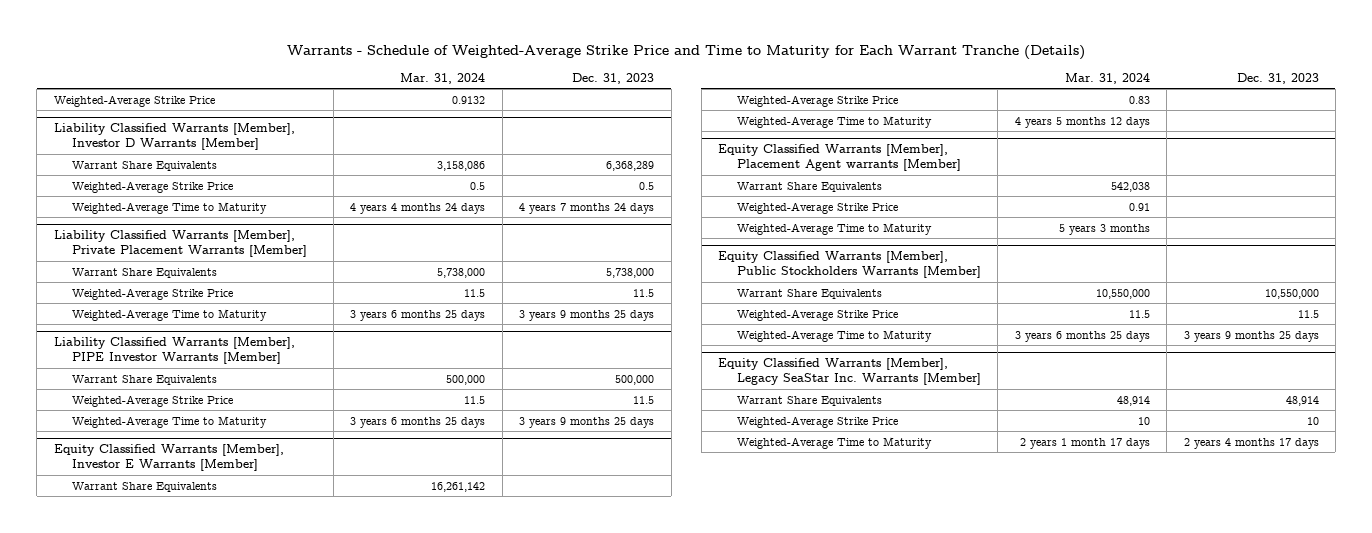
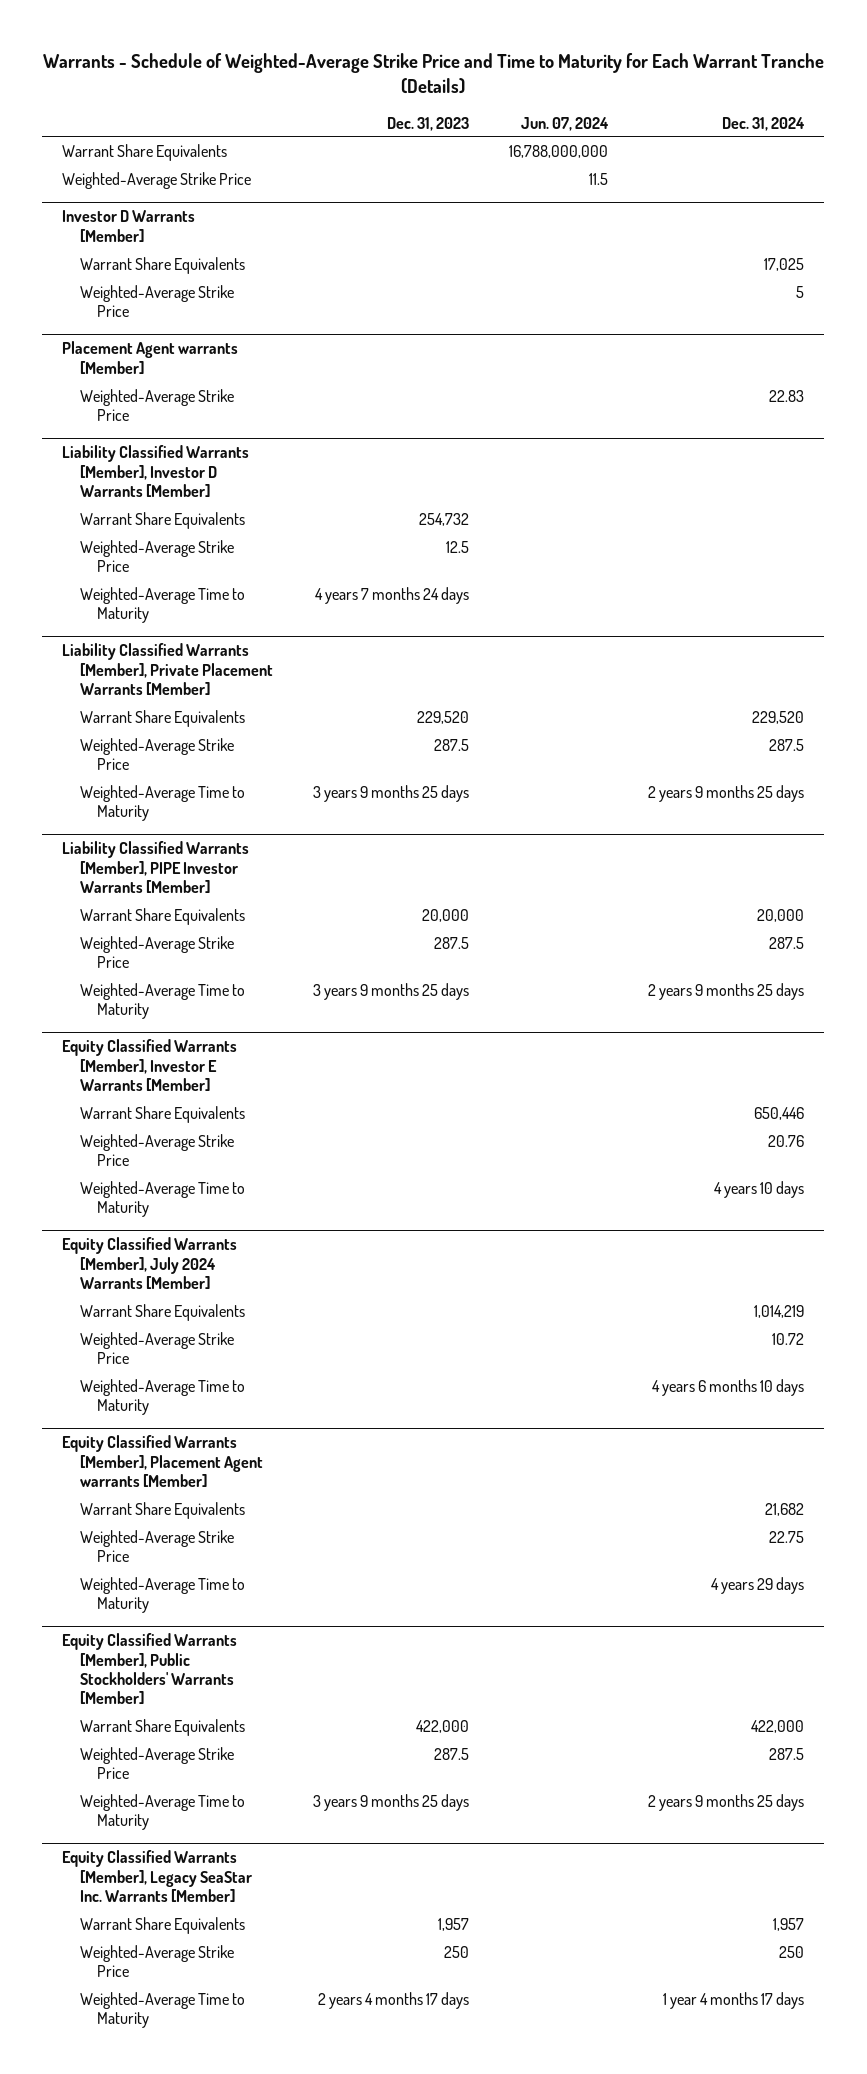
[400,73,486,85] Mar. 31, 2024 -> none
none -> [520,116,609,131] Jun. 07, 2024
none -> [722,116,806,131] Dec. 31, 2024
none -> [62,143,228,161] Warrant Share Equivalents
none -> [62,210,196,242] Investor D Warrants [Member]
none -> [79,256,245,274] Warrant Share Equivalents
none -> [79,284,234,318] Weighted-Average Strike Price
none -> [62,341,239,374] Placement Agent warrants [Member]
none -> [79,388,234,422] Weighted-Average Strike Price
[606,160,655,171] 6,368,289 -> [418,512,469,526] 254,732
[639,181,655,190] 0.5 -> [445,540,469,553] 12.5
[606,267,655,278] 5,738,000 -> [416,710,469,724] 229,520
[633,288,655,297] 11.5 -> [433,738,469,751] 287.5
[615,374,655,385] 500,000 -> [421,908,469,922] 20,000
[633,395,655,404] 11.5 -> [433,936,469,949] 287.5
none -> [62,1237,238,1290] Equity Classified Warrants [Member], July 2024 Warrants [Member]
none -> [79,1303,245,1321] Warrant Share Equivalents
none -> [79,1331,234,1365] Weighted-Average Strike Price
none -> [79,1378,245,1416] Weighted-Average Time to Maturity
[718,251,981,279] Equity Classified Warrants [Member], Public Stockholders Warrants [Member] -> [62,1633,238,1705] Equity Classified Warrants [Member], Public Stockholders' Warrants [Member]
[1264,288,1319,299] 10,550,000 -> [415,1719,469,1733] 422,000
[1297,309,1319,318] 11.5 -> [433,1747,469,1760] 287.5
[1285,395,1319,406] 48,914 -> [437,1917,469,1931] 1,957
[1306,416,1319,425] 10 -> [443,1945,469,1958] 250

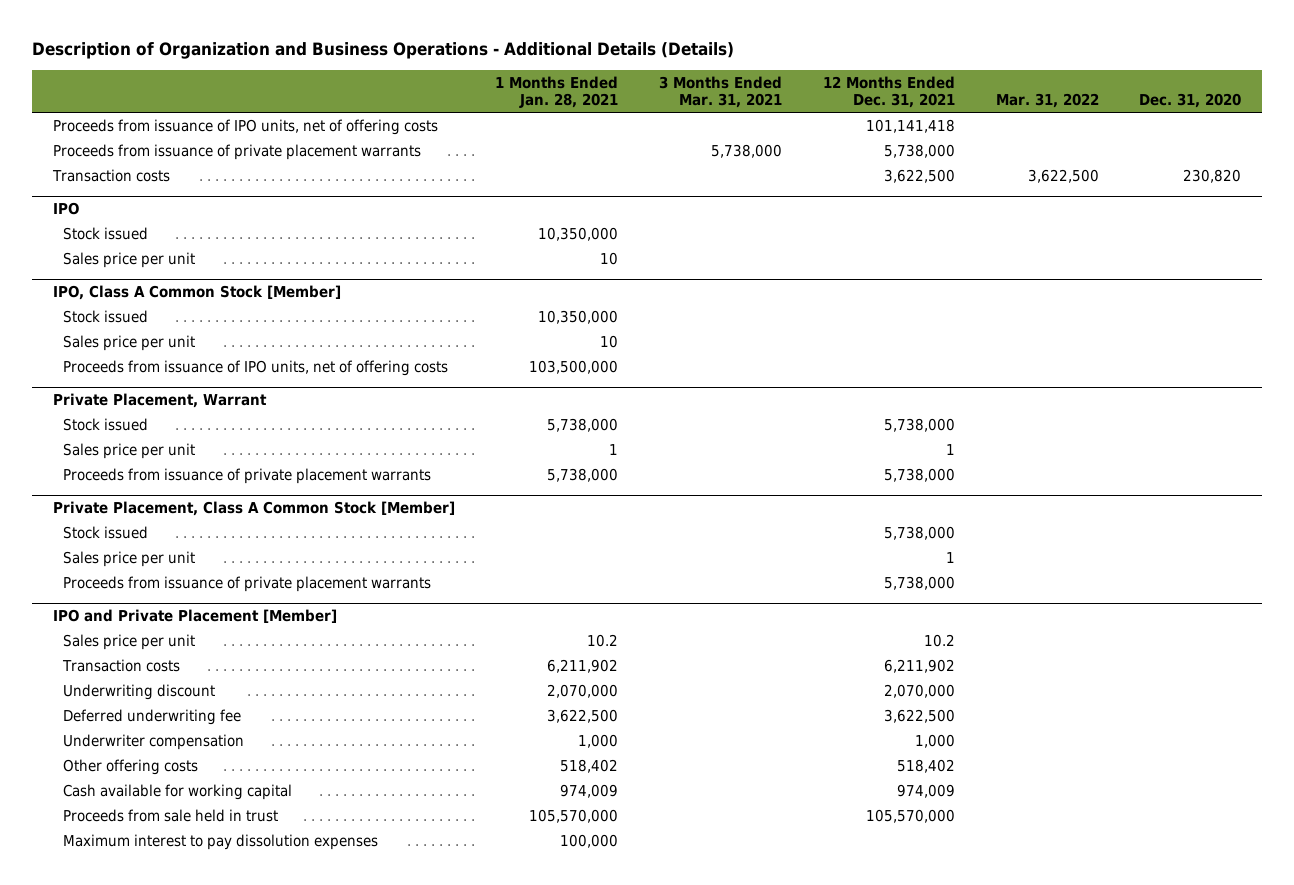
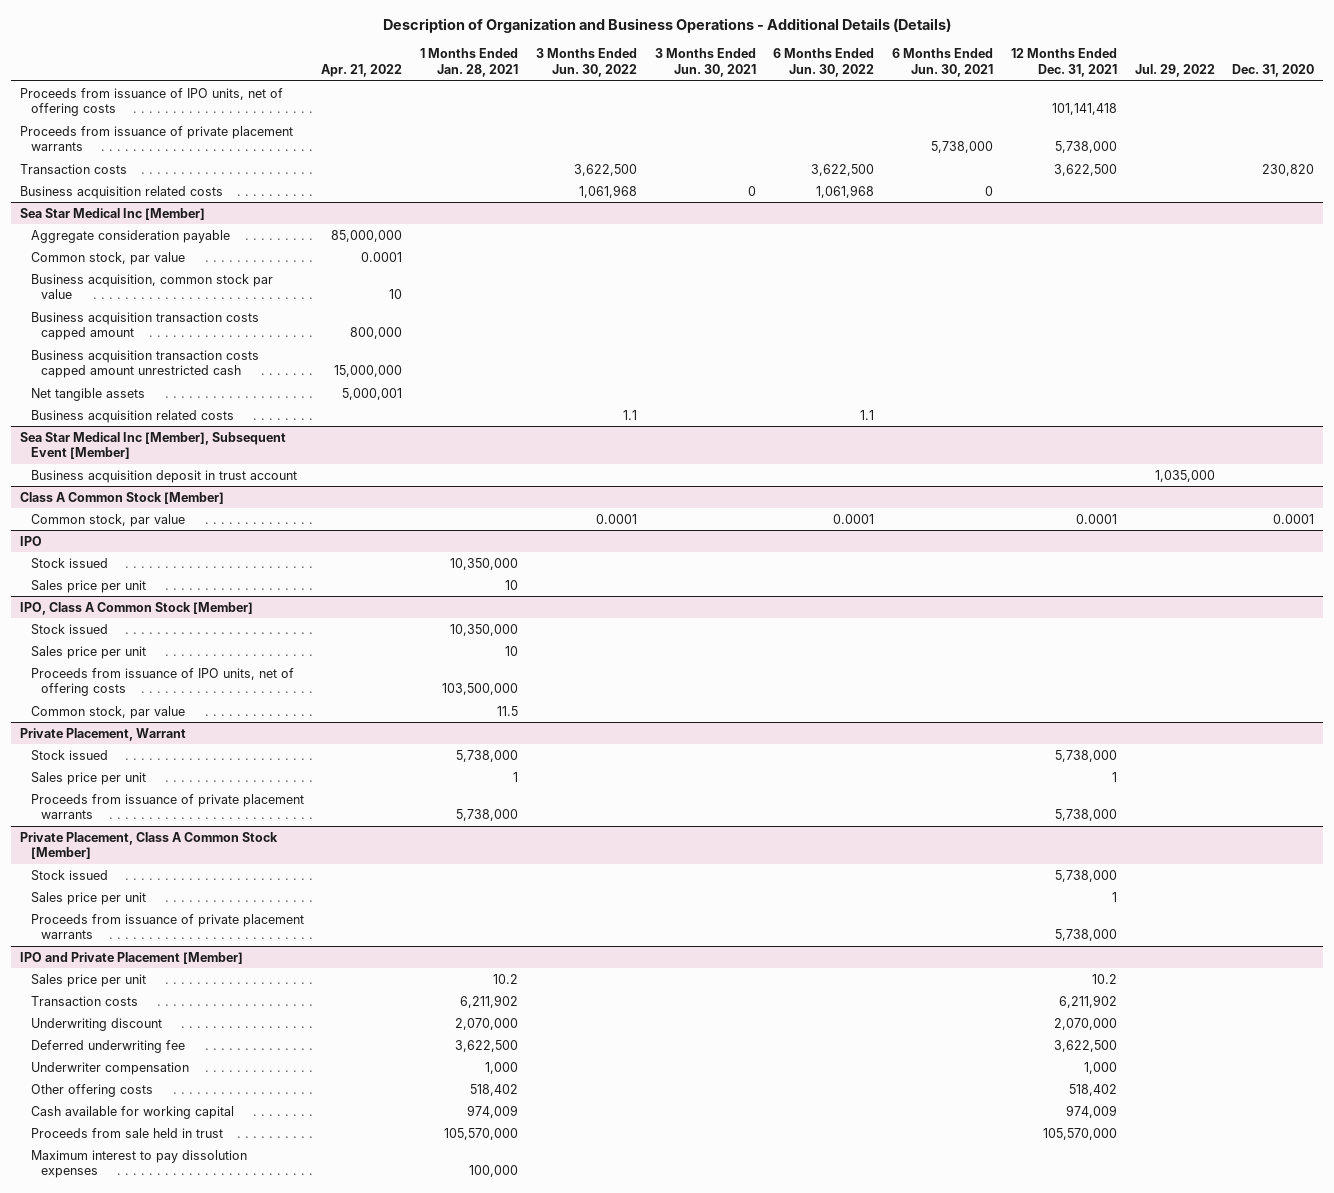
[659,75,783,109] 3 Months Ended Mar. 31, 2021 -> none
[995,93,1099,109] Mar. 31, 2022 -> none
none -> [321,64,403,78] Apr. 21, 2022
none -> [535,48,637,78] 3 Months Ended Jun. 30, 2022
none -> [654,48,756,78] 3 Months Ended Jun. 30, 2021
none -> [773,48,875,78] 6 Months Ended Jun. 30, 2022
none -> [892,48,994,78] 6 Months Ended Jun. 30, 2021
none -> [1134,64,1215,78] Jul. 29, 2022
none -> [19,185,223,199] Business acquisition related costs
none -> [19,207,205,220] Sea Star Medical Inc [Member]
none -> [30,229,230,243] Aggregate consideration payable
none -> [30,251,185,265] Common stock, par value
none -> [30,273,273,300] Business acquisition, common stock par value
none -> [30,311,259,341] Business acquisition transaction costs capped amount
none -> [30,349,259,379] Business acquisition transaction costs capped amount unrestricted cash
none -> [30,387,145,401] Net tangible assets
none -> [30,409,234,423] Business acquisition related costs
none -> [19,431,286,460] Sea Star Medical Inc [Member], Subsequent Event [Member]
none -> [30,469,297,483] Business acquisition deposit in trust account
none -> [19,491,224,504] Class A Common Stock [Member]
none -> [30,513,185,527] Common stock, par value
none -> [30,705,185,719] Common stock, par value

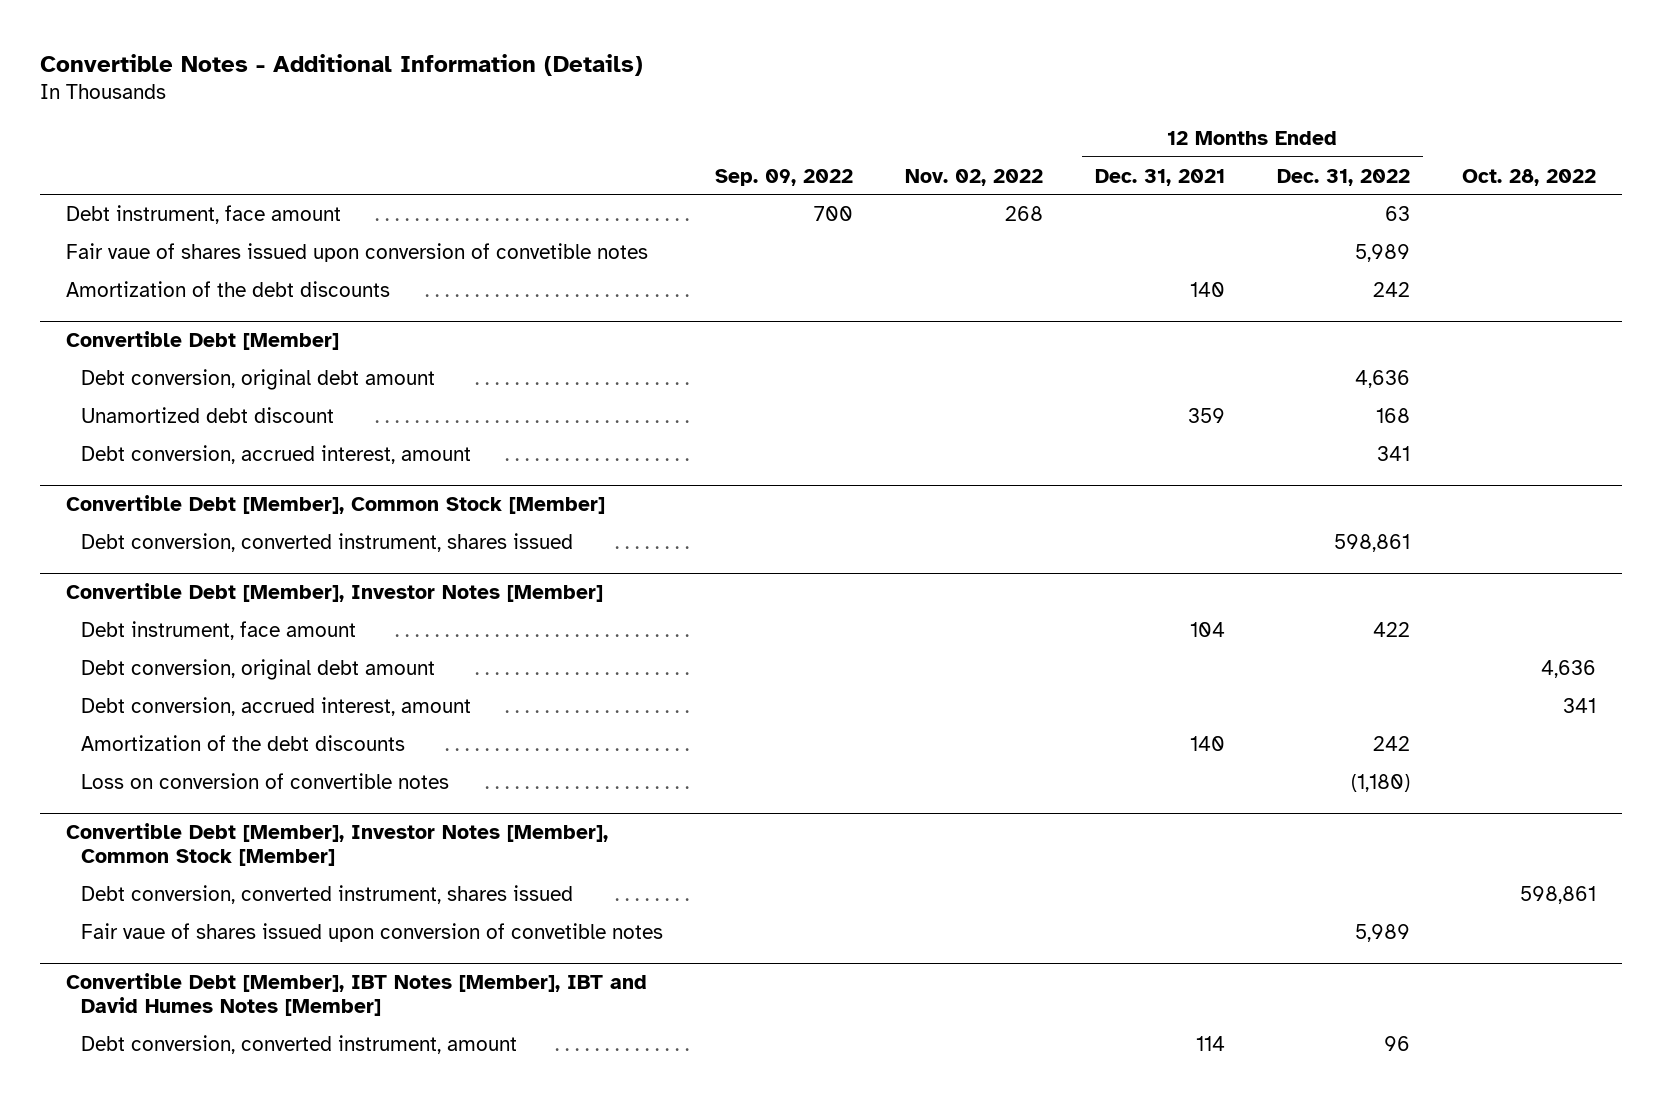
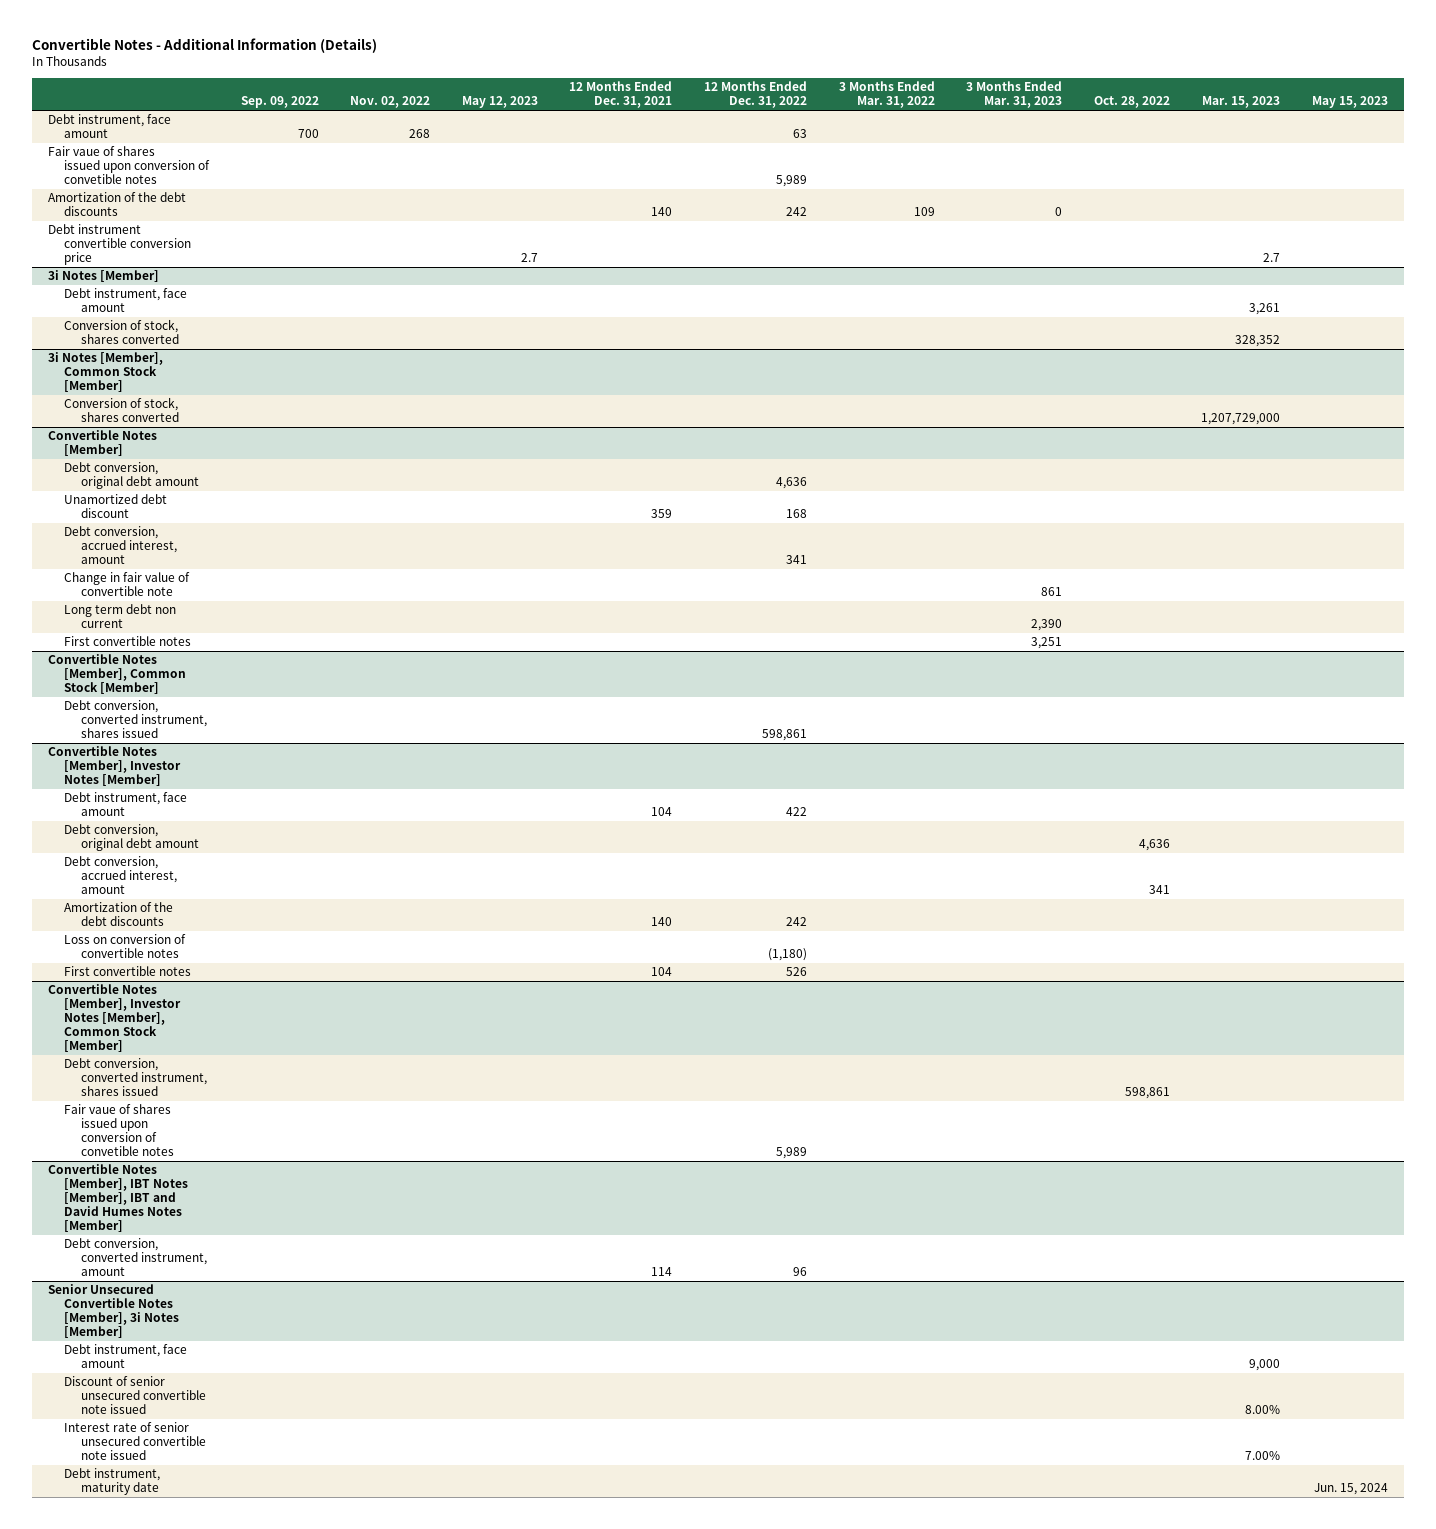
none -> [461,96,538,109] May 12, 2023
none -> [838,81,935,109] 3 Months Ended Mar. 31, 2022
none -> [966,81,1063,109] 3 Months Ended Mar. 31, 2023
none -> [1202,96,1281,109] Mar. 15, 2023
none -> [1311,96,1388,109] May 15, 2023
none -> [47,224,192,266] Debt instrument convertible conversion price
none -> [47,270,159,283] 3i Notes [Member]
none -> [64,288,188,313] Debt instrument, face amount
none -> [64,319,179,345] Conversion of stock, shares converted
none -> [47,352,163,393] 3i Notes [Member], Common Stock [Member]
none -> [64,397,179,423] Conversion of stock, shares converted
[66,330,340,350] Convertible Debt [Member] -> [47,430,157,457] Convertible Notes [Member]
none -> [64,572,191,597] Change in fair value of convertible note
none -> [64,604,177,629] Long term debt non current
none -> [64,636,192,647] First convertible notes
[66,494,606,514] Convertible Debt [Member], Common Stock [Member] -> [47,654,187,695] Convertible Notes [Member], Common Stock [Member]
[66,582,604,602] Convertible Debt [Member], Investor Notes [Member] -> [47,746,182,787] Convertible Notes [Member], Investor Notes [Member]
none -> [64,966,192,977] First convertible notes
[66,822,609,866] Convertible Debt [Member], Investor Notes [Member], Common Stock [Member] -> [47,984,182,1053] Convertible Notes [Member], Investor Notes [Member], Common Stock [Member]
[66,972,648,1016] Convertible Debt [Member], IBT Notes [Member], IBT and David Humes Notes [Member] -> [47,1164,189,1233] Convertible Notes [Member], IBT Notes [Member], IBT and David Humes Notes [Member]
none -> [47,1284,180,1339] Senior Unsecured Convertible Notes [Member], 3i Notes [Member]
none -> [64,1344,188,1369] Debt instrument, face amount
none -> [64,1376,206,1415] Discount of senior unsecured convertible note issued
none -> [64,1422,206,1461] Interest rate of senior unsecured convertible note issued
none -> [64,1468,161,1496] Debt instrument, maturity date

